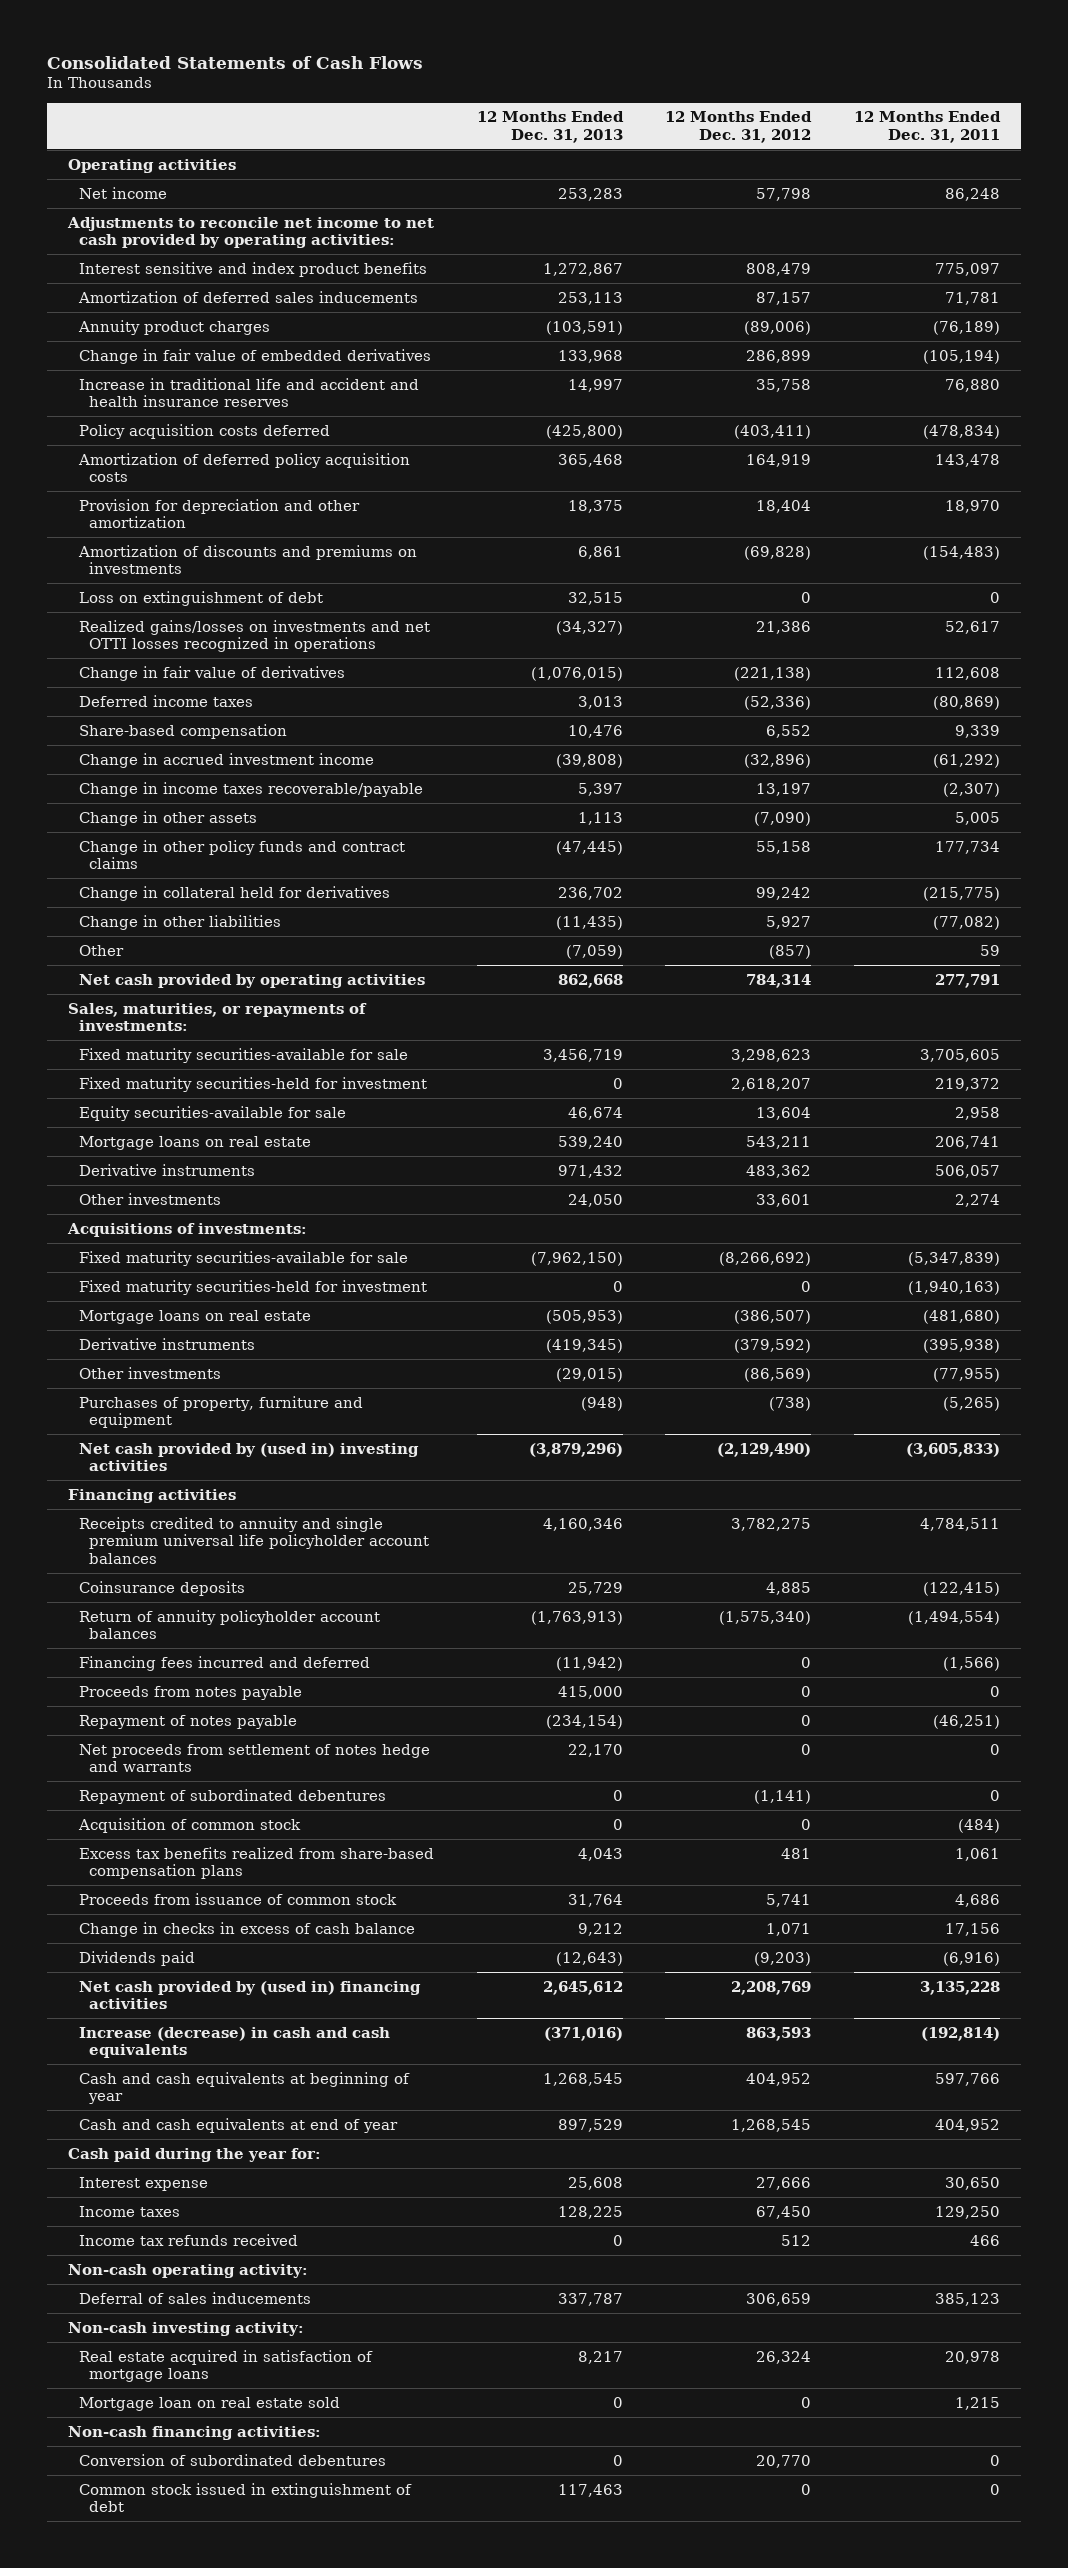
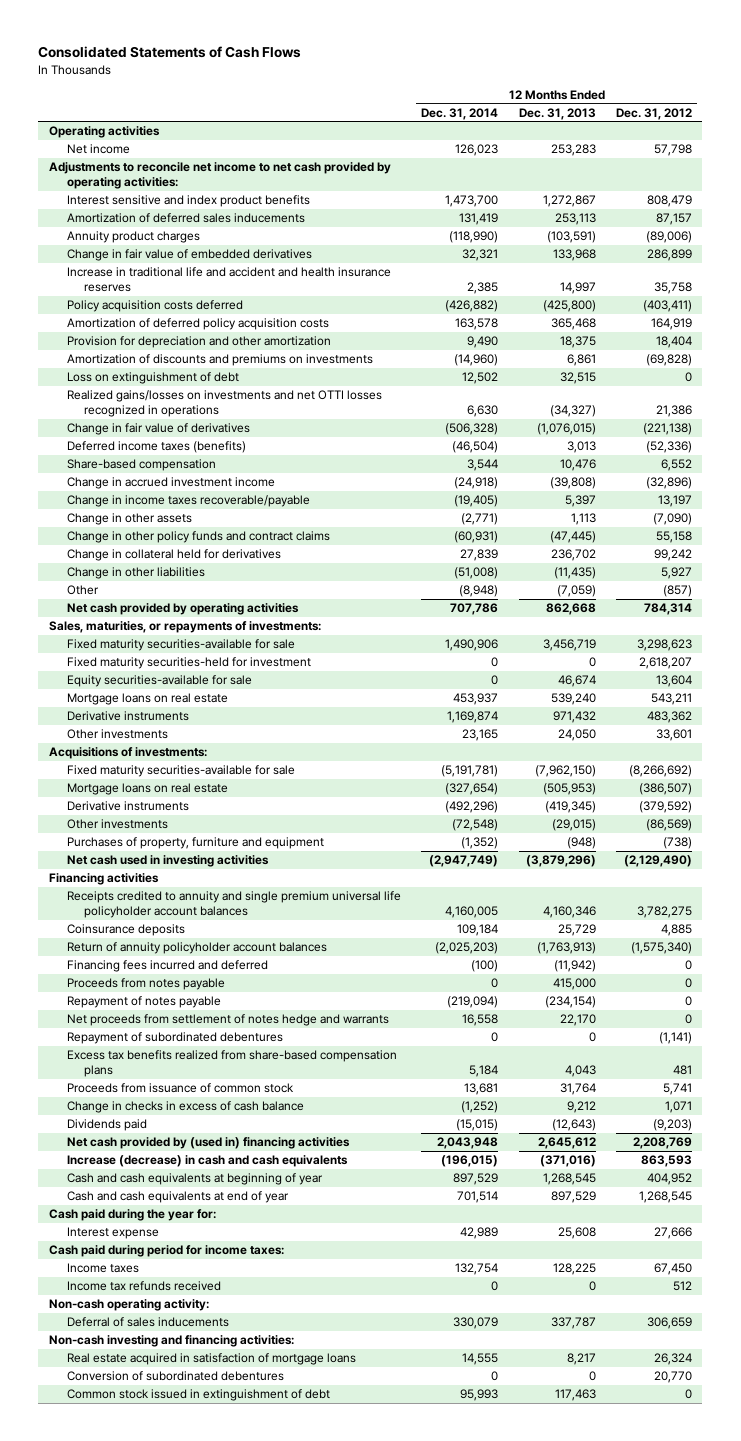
[853,111,1001,143] 12 Months Ended Dec. 31, 2011 -> none
none -> [421,107,499,120] Dec. 31, 2014
[78,694,253,707] Deferred income taxes -> [66,441,246,454] Deferred income taxes (benefits)
[78,1279,427,1295] Fixed maturity securities-held for investment -> none
[78,1442,419,1472] Net cash provided by (used in) investing activities -> [66,855,269,868] Net cash used in investing activities
[77,1817,301,1833] Acquisition of common stock -> none
none -> [48,1245,284,1258] Cash paid during period for income taxes:
[68,2321,305,2336] Non-cash investing activity: -> none
none -> [48,1335,294,1348] Non-cash investing and financing activities:
[78,2396,340,2411] Mortgage loan on real estate sold -> none
[68,2425,322,2440] Non-cash financing activities: -> none

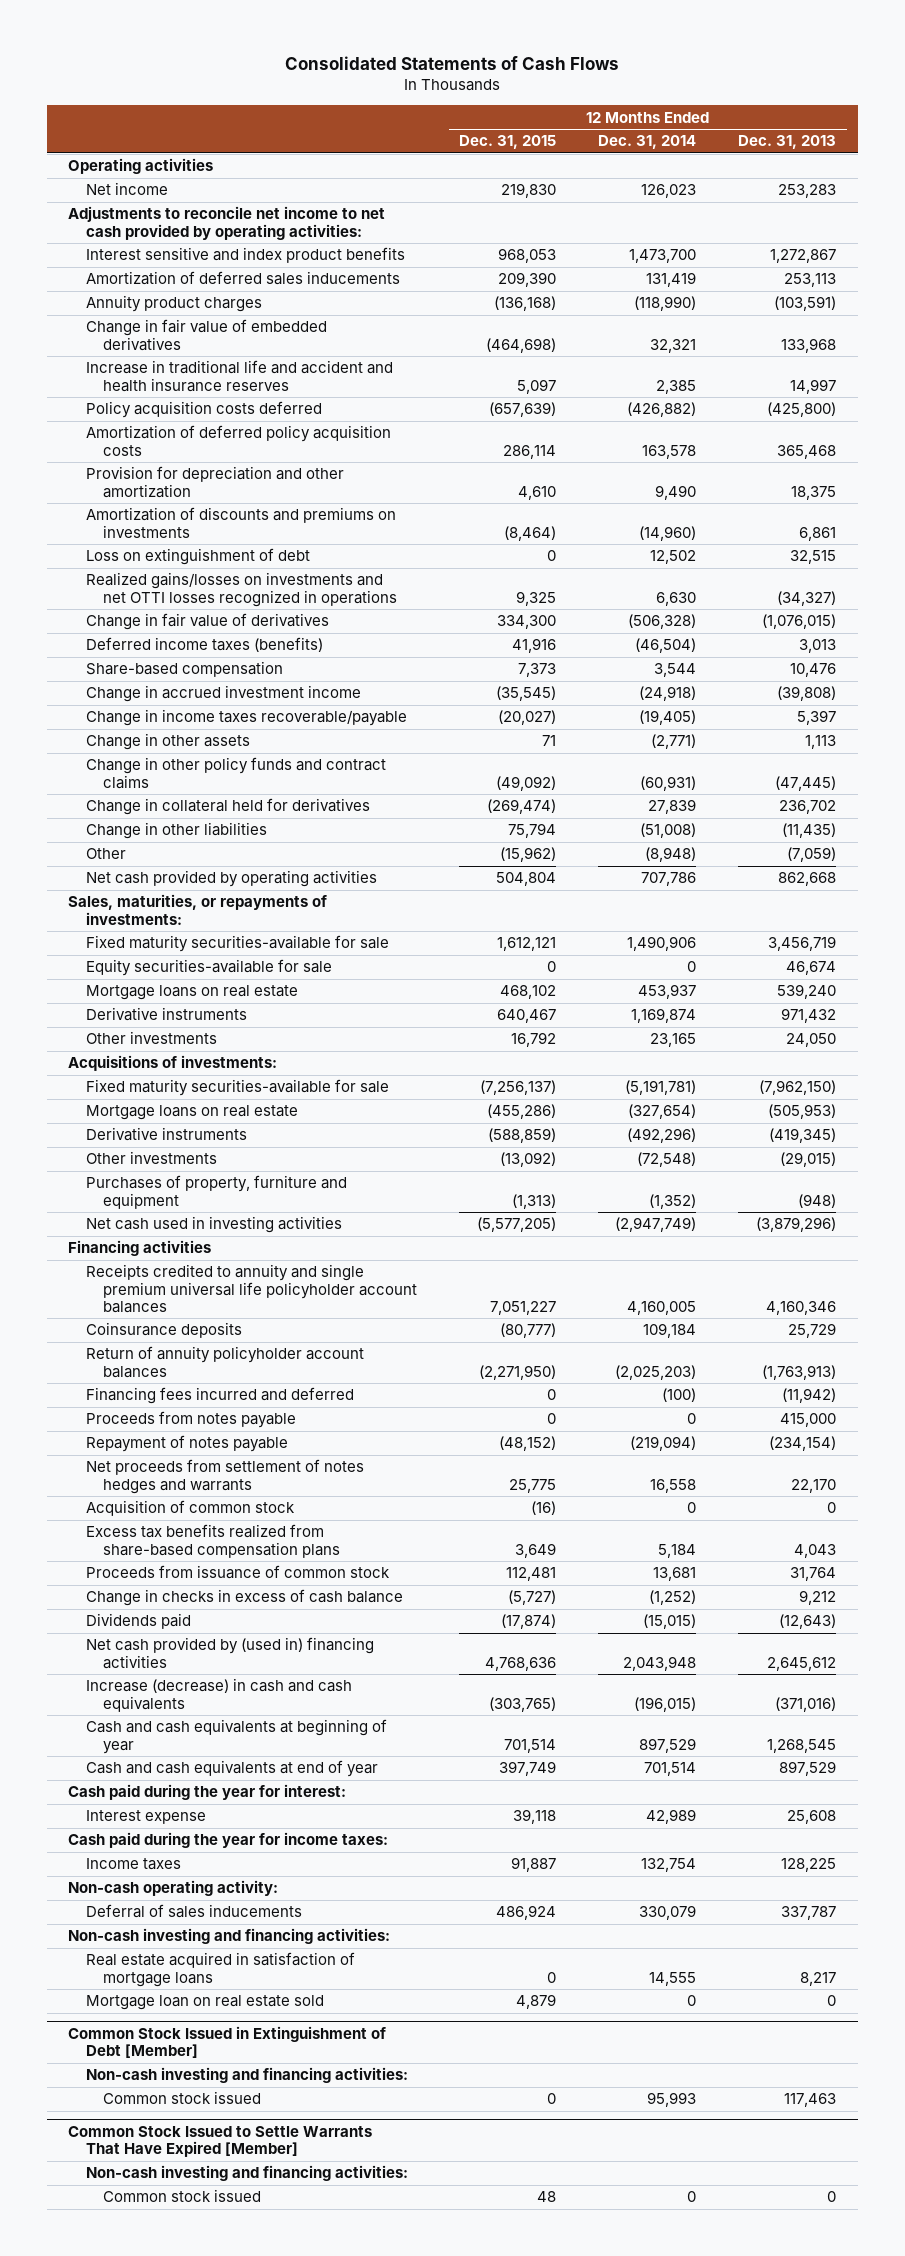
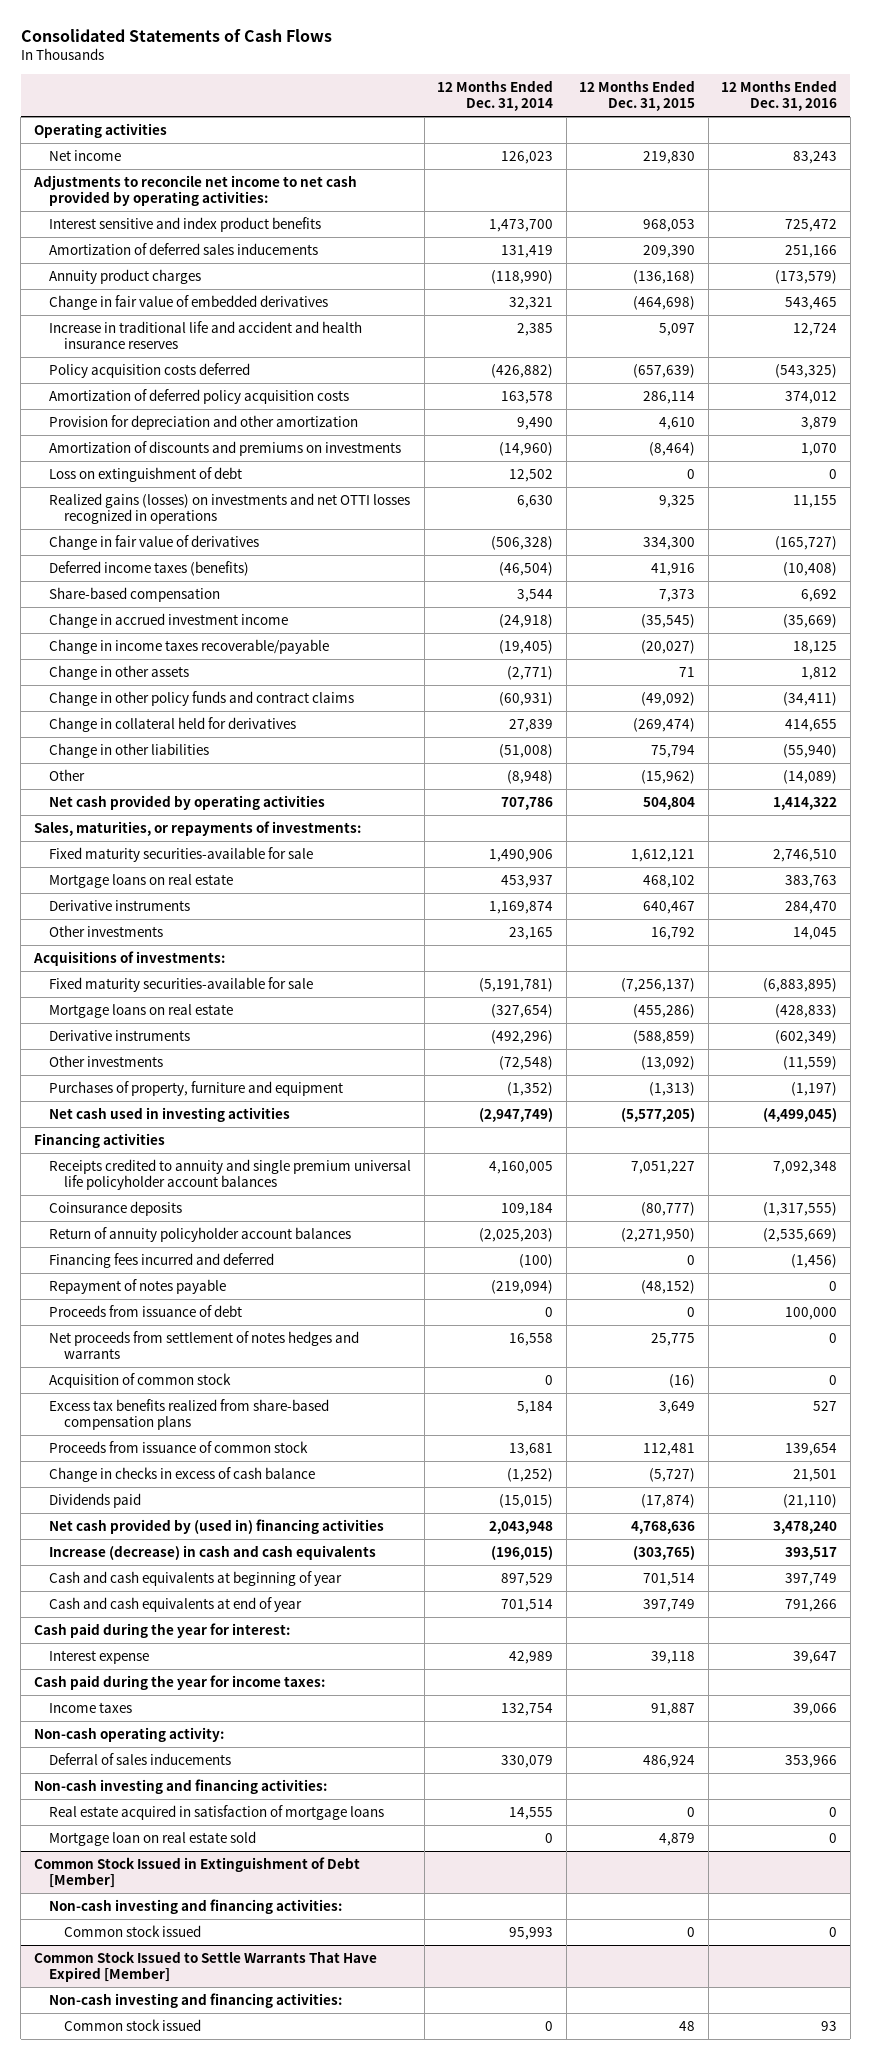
[738,135,837,150] Dec. 31, 2013 -> none
none -> [721,79,838,112] 12 Months Ended Dec. 31, 2016
[85,572,398,607] Realized gains/losses on investments and net OTTI losses recognized in operations -> [49,492,411,525] Realized gains (losses) on investments and net OTTI losses recognized in operations
[85,959,332,977] Equity securities-available for sale -> none
[85,1411,296,1429] Proceeds from notes payable -> none
none -> [49,1304,243,1317] Proceeds from issuance of debt

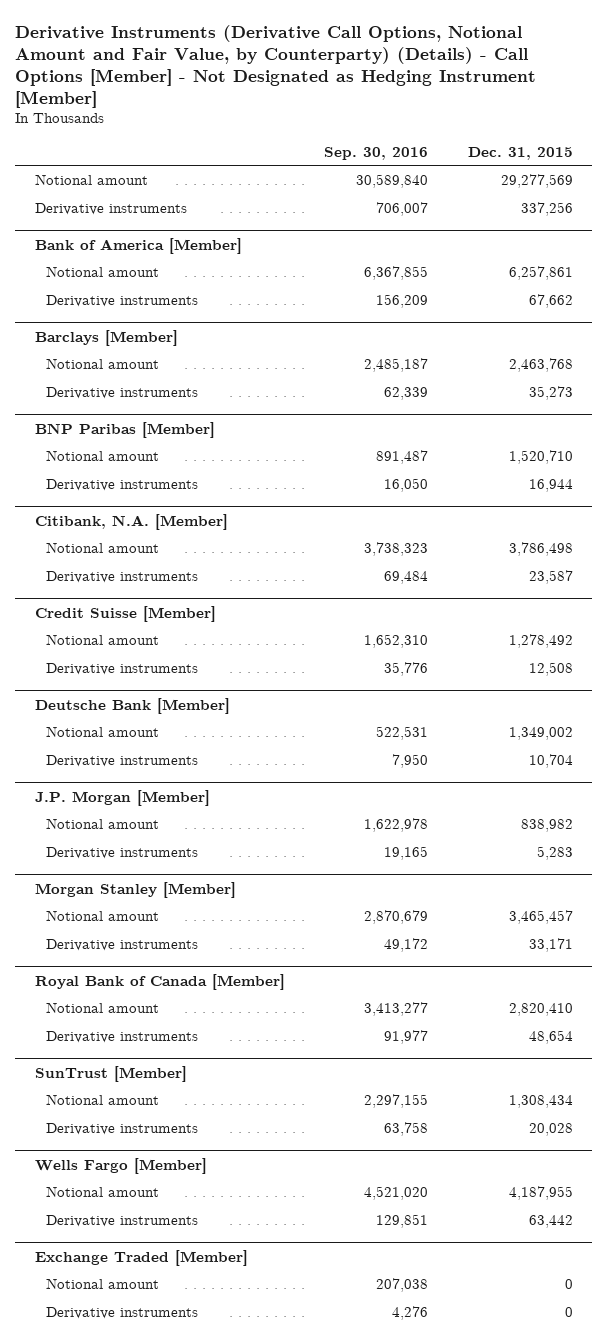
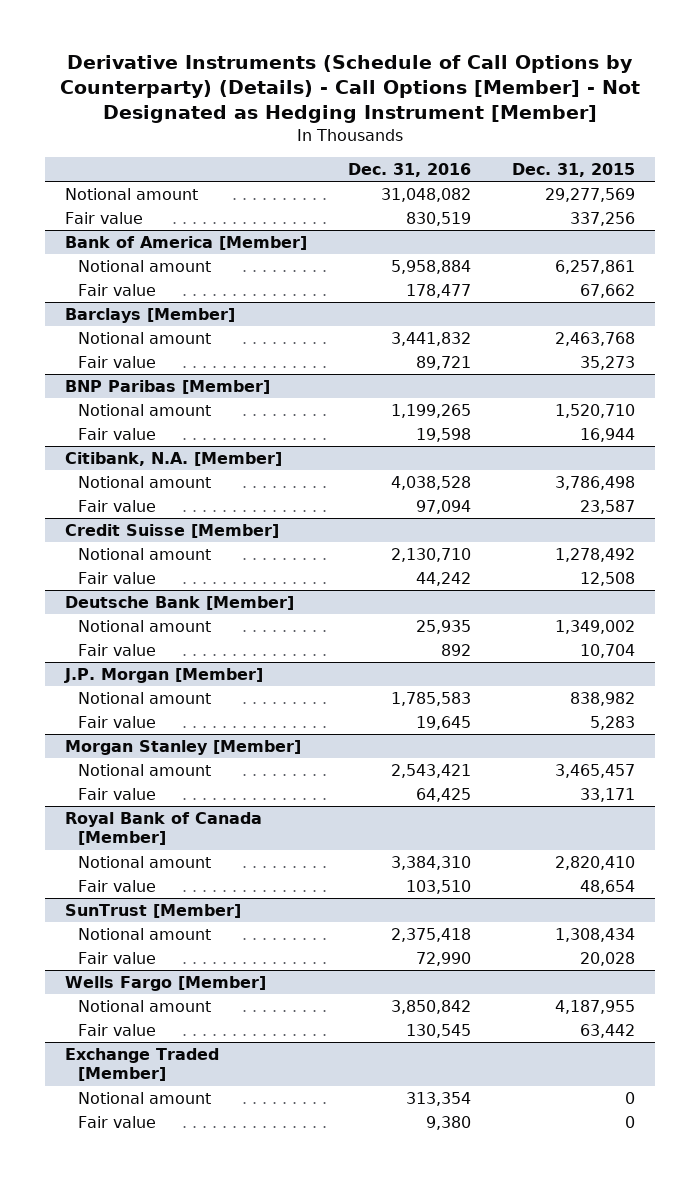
[15,24,537,109] Derivative Instruments (Derivative Call Options, Notional Amount and Fair Value, by Counterparty) (Details) - Call Options [Member] - Not Designated as Hedging Instrument [Member] -> [59,55,640,124] Derivative Instruments (Schedule of Call Options by Counterparty) (Details) - Call Options [Member] - Not Designated as Hedging Instrument [Member]
[324,146,429,160] Sep. 30, 2016 -> none
none -> [347,162,471,177] Dec. 31, 2016
[35,202,188,215] Derivative instruments -> [64,212,143,225] Fair value
[45,294,198,307] Derivative instruments -> [78,284,157,297] Fair value
[45,386,198,399] Derivative instruments -> [78,356,157,369] Fair value
[45,478,198,491] Derivative instruments -> [78,428,157,441] Fair value
[45,570,198,583] Derivative instruments -> [78,500,157,513] Fair value
[45,662,198,675] Derivative instruments -> [78,572,157,585] Fair value
[45,754,198,767] Derivative instruments -> [78,644,157,657] Fair value
[45,846,198,859] Derivative instruments -> [78,716,157,729] Fair value
[45,938,198,951] Derivative instruments -> [78,788,157,801] Fair value
[45,1030,198,1043] Derivative instruments -> [78,880,157,893] Fair value
[45,1122,198,1135] Derivative instruments -> [78,952,157,965] Fair value
[45,1214,198,1227] Derivative instruments -> [78,1024,157,1037] Fair value
[45,1306,198,1319] Derivative instruments -> [78,1116,157,1129] Fair value

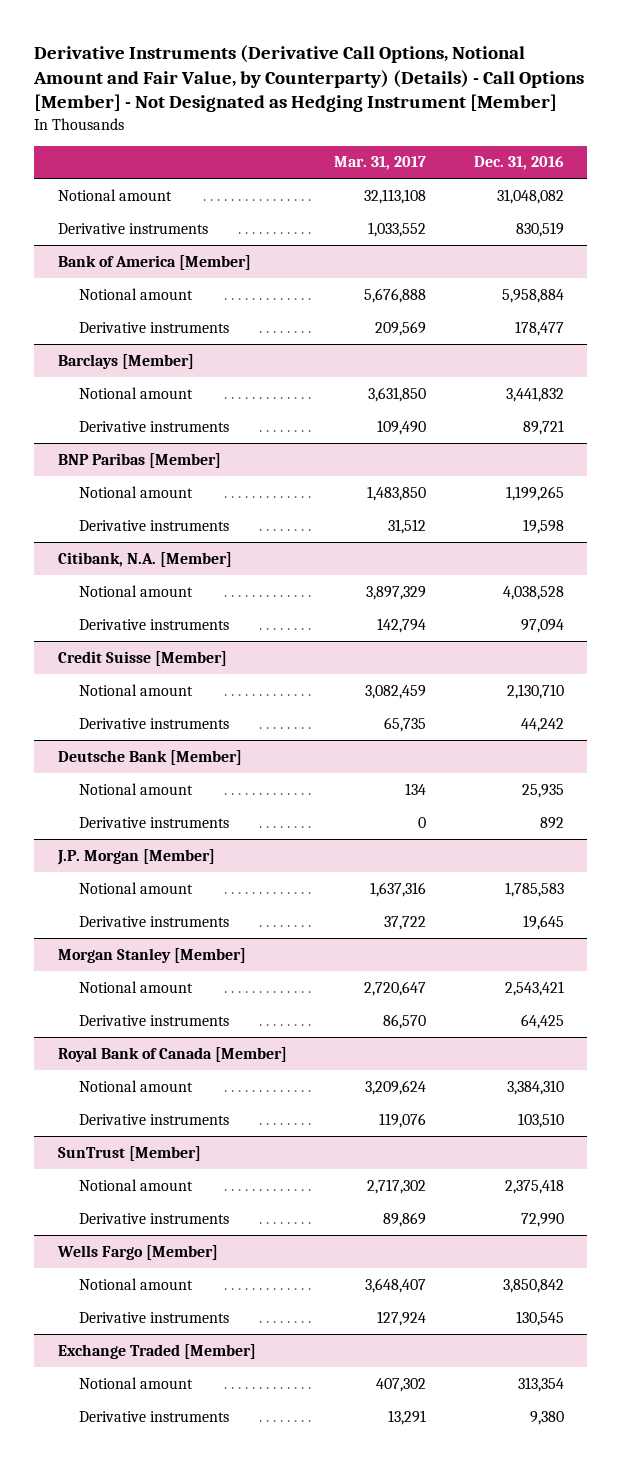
[59,55,640,124] Derivative Instruments (Schedule of Call Options by Counterparty) (Details) - Call Options [Member] - Not Designated as Hedging Instrument [Member] -> [33,45,585,113] Derivative Instruments (Derivative Call Options, Notional Amount and Fair Value, by Counterparty) (Details) - Call Options [Member] - Not Designated as Hedging Instrument [Member]
[511,162,635,177] Dec. 31, 2015 -> none
none -> [334,156,427,171] Mar. 31, 2017
[64,212,143,225] Fair value -> [58,222,209,234] Derivative instruments
[78,284,157,297] Fair value -> [79,321,230,333] Derivative instruments
[78,356,157,369] Fair value -> [79,420,230,432] Derivative instruments
[78,428,157,441] Fair value -> [79,519,230,531] Derivative instruments
[78,500,157,513] Fair value -> [79,618,230,630] Derivative instruments
[78,572,157,585] Fair value -> [79,717,230,729] Derivative instruments
[78,644,157,657] Fair value -> [79,816,230,828] Derivative instruments
[78,716,157,729] Fair value -> [79,915,230,927] Derivative instruments
[78,788,157,801] Fair value -> [79,1014,230,1026] Derivative instruments
[78,880,157,893] Fair value -> [79,1113,230,1125] Derivative instruments
[78,952,157,965] Fair value -> [79,1212,230,1224] Derivative instruments
[78,1024,157,1037] Fair value -> [79,1311,230,1323] Derivative instruments
[78,1116,157,1129] Fair value -> [79,1410,230,1422] Derivative instruments

